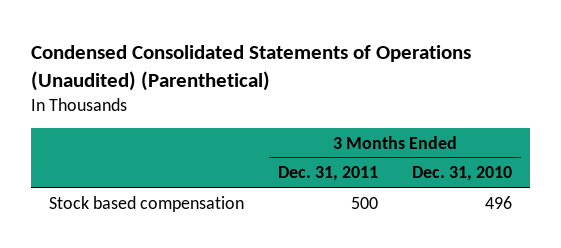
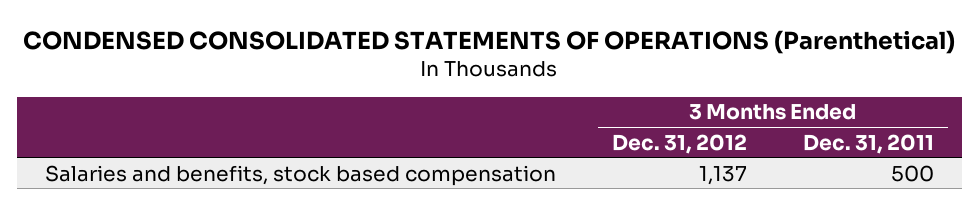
[31,45,472,91] Condensed Consolidated Statements of Operations (Unaudited) (Parenthetical) -> [23,29,956,54] CONDENSED CONSOLIDATED STATEMENTS OF OPERATIONS (Parenthetical)
[412,166,513,182] Dec. 31, 2010 -> none
none -> [611,133,747,154] Dec. 31, 2012
[48,195,244,212] Stock based compensation -> [44,164,556,186] Salaries and benefits, stock based compensation

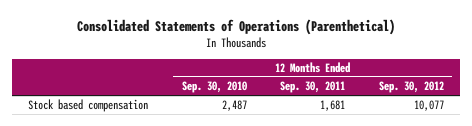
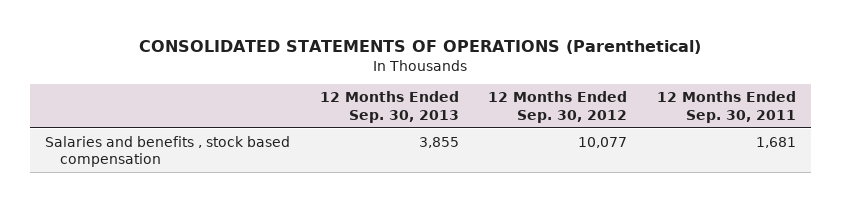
[76,18,395,35] Consolidated Statements of Operations (Parenthetical) -> [139,39,702,54] CONSOLIDATED STATEMENTS OF OPERATIONS (Parenthetical)
[181,81,247,94] Sep. 30, 2010 -> none
none -> [319,91,459,123] 12 Months Ended Sep. 30, 2013
[28,99,149,113] Stock based compensation -> [45,136,291,168] Salaries and benefits , stock based compensation

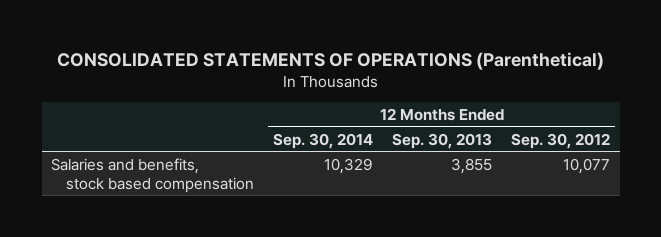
[656,91,796,123] 12 Months Ended Sep. 30, 2011 -> none
none -> [273,132,374,149] Sep. 30, 2014
[45,136,291,168] Salaries and benefits , stock based compensation -> [51,157,255,193] Salaries and benefits, stock based compensation

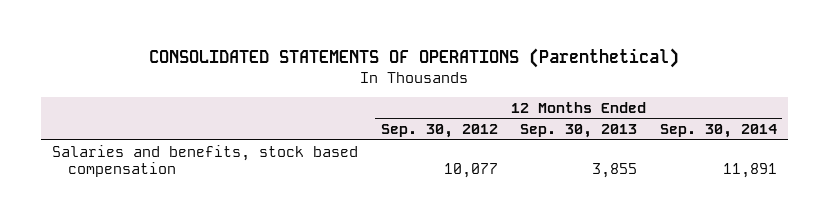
[324,157,374,174] 10,329 -> [722,163,777,179] 11,891

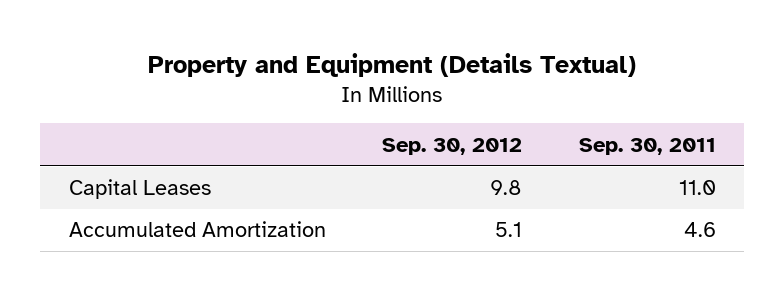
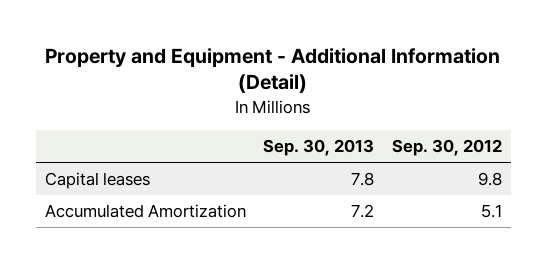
[148,53,637,78] Property and Equipment (Details Textual) -> [45,47,501,94] Property and Equipment - Additional Information (Detail)
[578,137,716,155] Sep. 30, 2011 -> none
none -> [263,139,375,157] Sep. 30, 2013
[68,179,211,200] Capital Leases -> [44,172,150,190] Capital leases

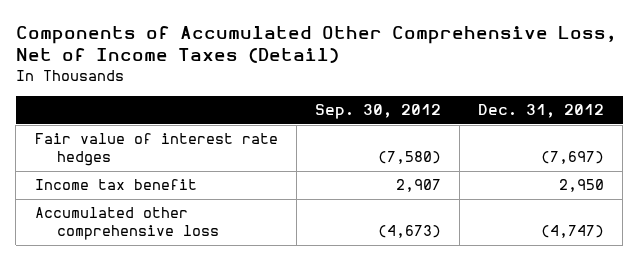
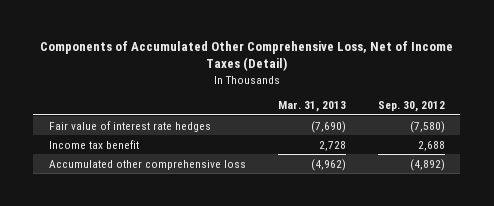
[478,104,605,119] Dec. 31, 2012 -> none
none -> [277,100,346,112] Mar. 31, 2013
[395,179,441,193] 2,907 -> [417,140,445,151] 2,688
[377,225,441,239] (4,673) -> [409,158,445,171] (4,892)

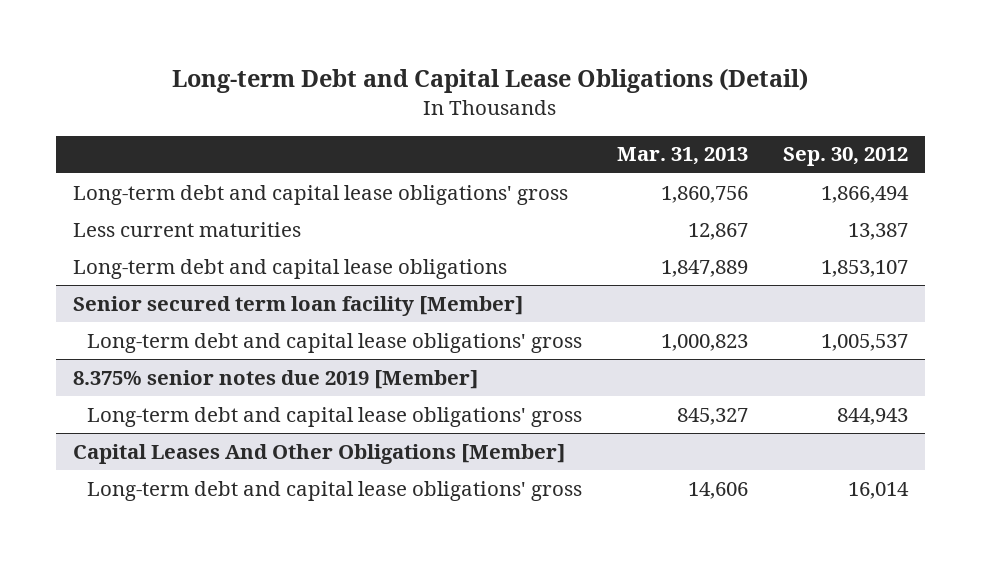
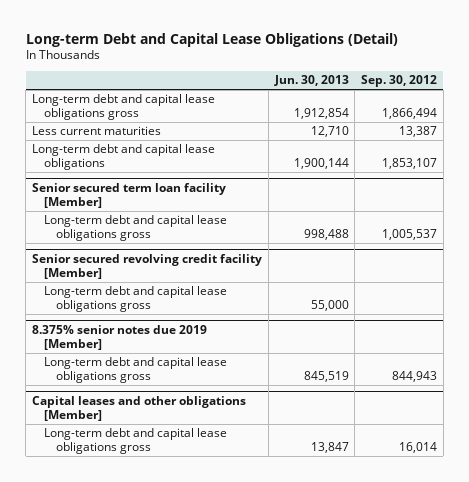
[617,147,749,166] Mar. 31, 2013 -> none
none -> [273,75,349,87] Jun. 30, 2013
[73,184,569,205] Long-term debt and capital lease obligations' gross -> [32,94,216,121] Long-term debt and capital lease obligations gross
[87,332,583,353] Long-term debt and capital lease obligations' gross -> [44,215,228,242] Long-term debt and capital lease obligations gross
none -> [32,254,263,279] Senior secured revolving credit facility [Member]
none -> [44,286,228,313] Long-term debt and capital lease obligations gross
[87,406,583,427] Long-term debt and capital lease obligations' gross -> [44,357,228,384] Long-term debt and capital lease obligations gross
[73,443,566,464] Capital Leases And Other Obligations [Member] -> [32,396,247,421] Capital leases and other obligations [Member]
[87,480,583,501] Long-term debt and capital lease obligations' gross -> [44,428,228,455] Long-term debt and capital lease obligations gross

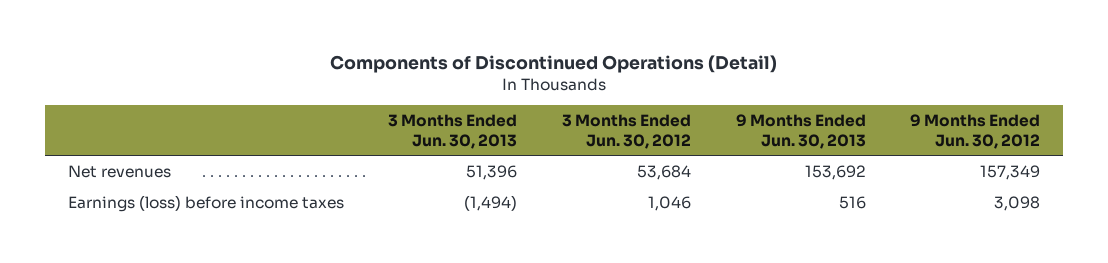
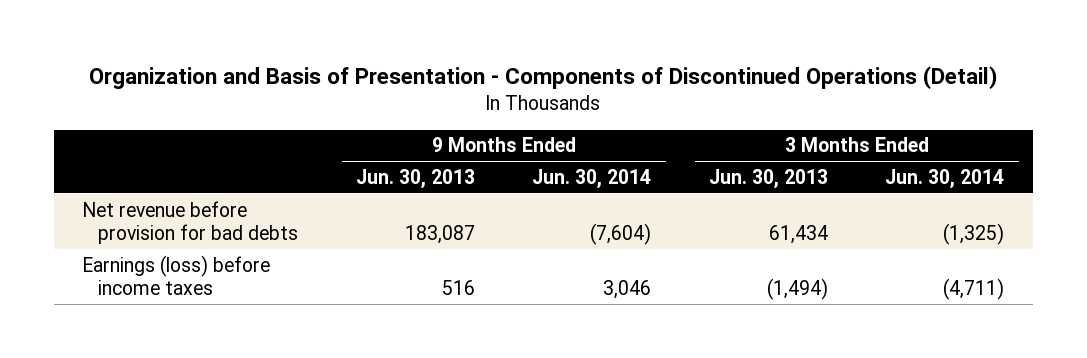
[330,55,778,74] Components of Discontinued Operations (Detail) -> [89,65,998,89] Organization and Basis of Presentation - Components of Discontinued Operations (Detail)
[562,114,692,149] 3 Months Ended Jun. 30, 2012 -> none
[910,114,1041,149] 9 Months Ended Jun. 30, 2012 -> none
none -> [532,169,652,190] Jun. 30, 2014
none -> [885,169,1005,190] Jun. 30, 2014
[67,165,171,179] Net revenues -> none
none -> [82,200,299,244] Net revenue before provision for bad debts

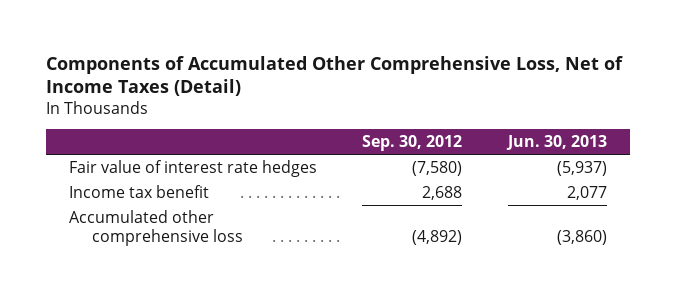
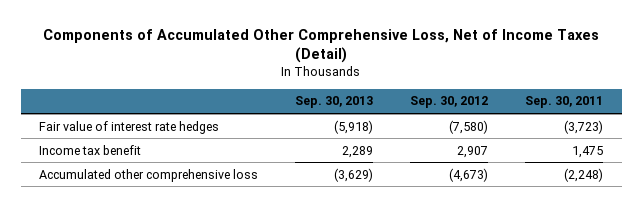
[506,134,608,150] Jun. 30, 2013 -> none
none -> [295,96,374,109] Sep. 30, 2013
none -> [525,96,604,109] Sep. 30, 2011
[422,185,463,200] 2,688 -> [457,145,489,158] 2,907
[412,230,463,246] (4,892) -> [449,167,489,182] (4,673)

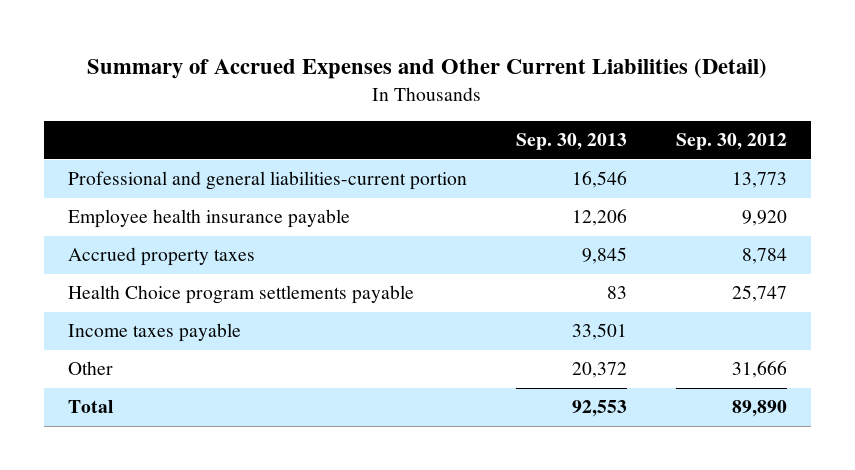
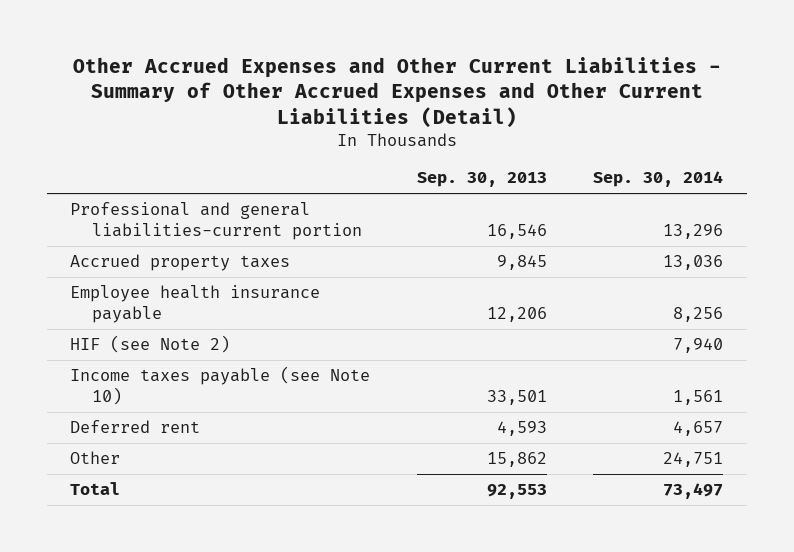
[87,58,768,80] Summary of Accrued Expenses and Other Current Liabilities (Detail) -> [72,56,721,128] Other Accrued Expenses and Other Current Liabilities - Summary of Other Accrued Expenses and Other Current Liabilities (Detail)
[675,133,787,151] Sep. 30, 2012 -> none
none -> [593,171,724,188] Sep. 30, 2014
[68,285,415,305] Health Choice program settlements payable -> none
[68,209,351,229] Employee health insurance payable -> [70,285,321,324] Employee health insurance payable
none -> [70,335,231,354] HIF (see Note 2)
[68,323,242,343] Income taxes payable -> [70,366,371,406] Income taxes payable (see Note 10)
none -> [70,420,201,434] Deferred rent
[571,362,627,379] 20,372 -> [486,452,547,468] 15,862

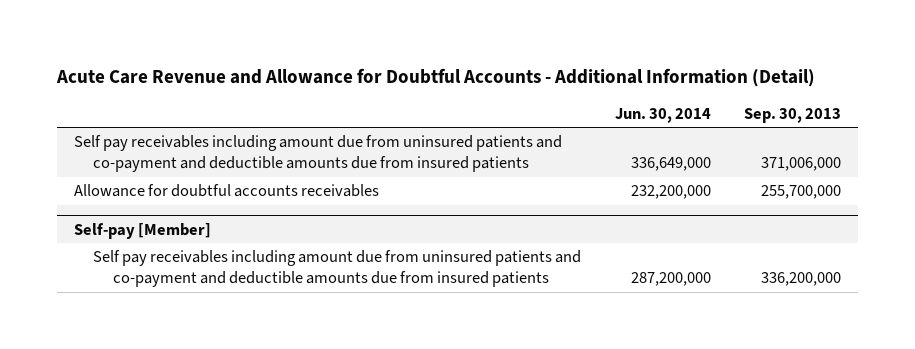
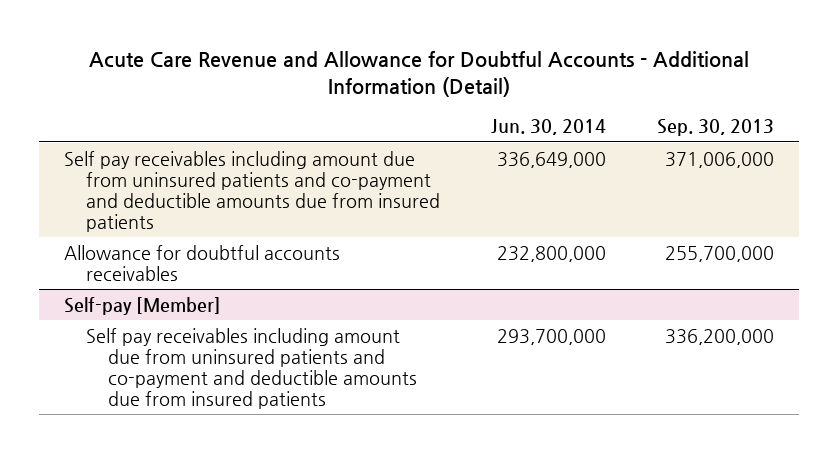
[630,185,711,200] 232,200,000 -> [497,245,607,262] 232,800,000
[630,272,711,287] 287,200,000 -> [497,328,607,345] 293,700,000

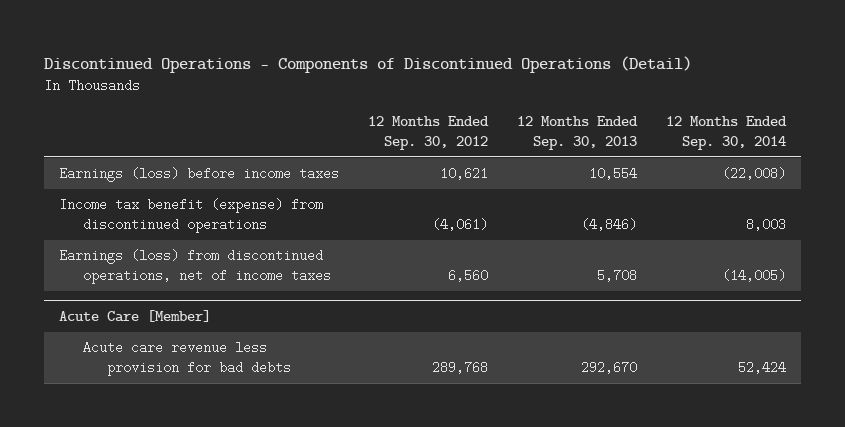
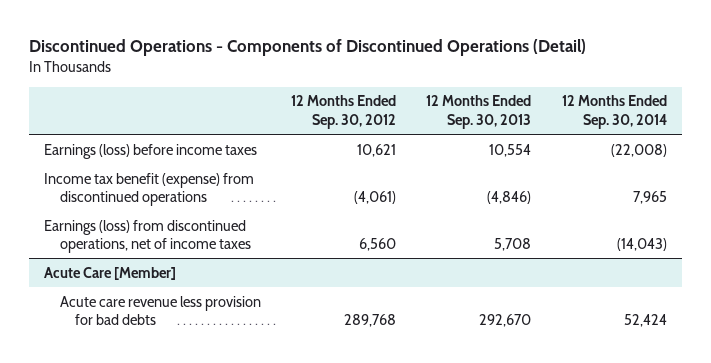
[746,218,787,232] 8,003 -> [632,190,667,204] 7,965
[722,269,787,283] (14,005) -> [616,237,667,251] (14,043)

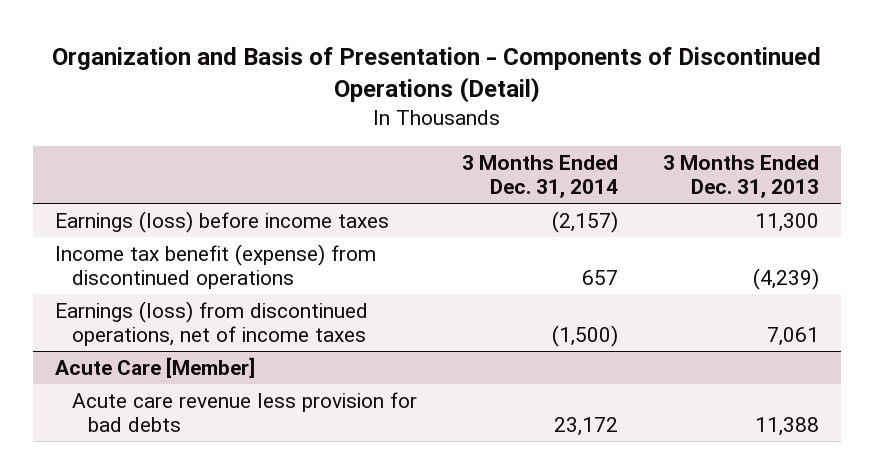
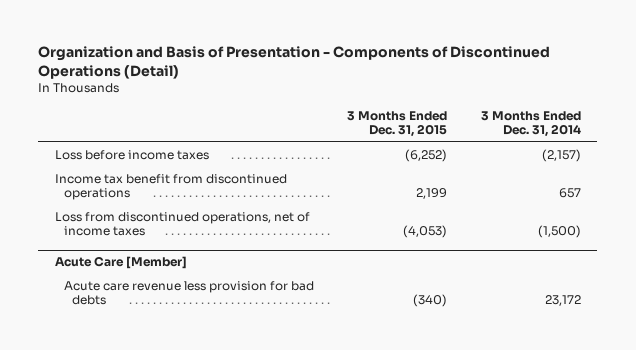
[662,155,819,199] 3 Months Ended Dec. 31, 2013 -> none
none -> [347,111,448,138] 3 Months Ended Dec. 31, 2015
[55,210,390,233] Earnings (loss) before income taxes -> [55,150,210,161] Loss before income taxes
[55,243,377,290] Income tax benefit (expense) from discontinued operations -> [55,174,288,201] Income tax benefit from discontinued operations
[55,300,369,347] Earnings (loss) from discontinued operations, net of income taxes -> [55,212,311,237] Loss from discontinued operations, net of income taxes

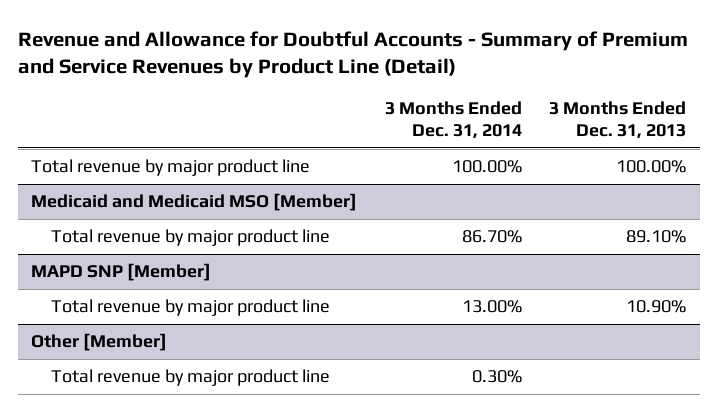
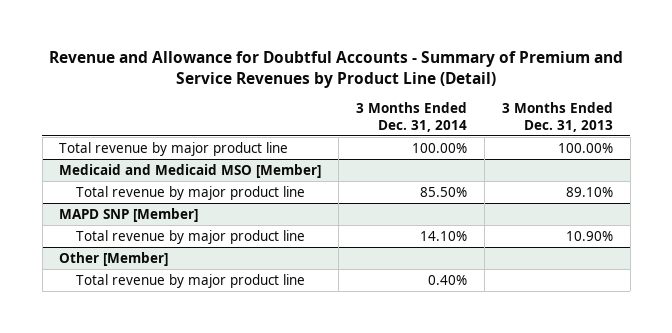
[461,230,522,244] 86.70% -> [420,186,468,197] 85.50%
[461,300,522,314] 13.00% -> [420,230,468,241] 14.10%
[471,370,522,384] 0.30% -> [428,274,468,285] 0.40%

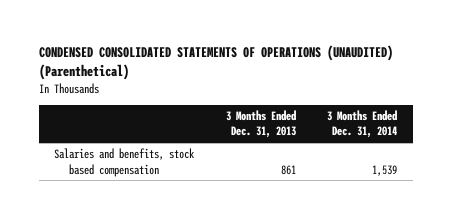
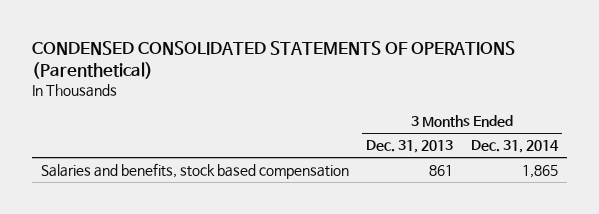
[38,45,393,81] CONDENSED CONSOLIDATED STATEMENTS OF OPERATIONS (UNAUDITED) (Parenthetical) -> [32,41,516,80] CONDENSED CONSOLIDATED STATEMENTS OF OPERATIONS (Parenthetical)
[372,164,398,176] 1,539 -> [521,165,558,179] 1,865

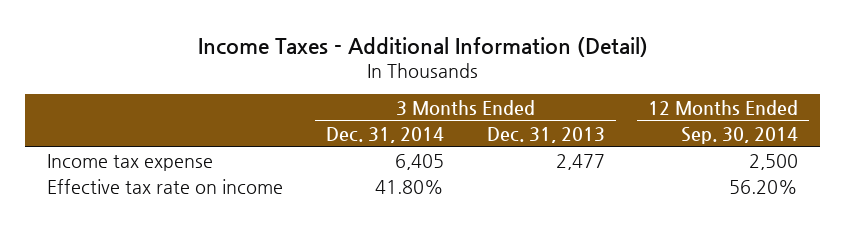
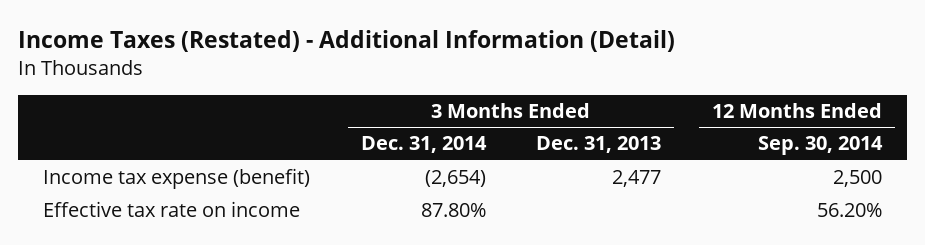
[197,36,648,57] Income Taxes - Additional Information (Detail) -> [17,30,675,53] Income Taxes (Restated) - Additional Information (Detail)
[46,154,213,172] Income tax expense -> [43,168,311,190] Income tax expense (benefit)
[394,154,444,171] 6,405 -> [424,170,486,188] (2,654)
[374,180,444,195] 41.80% -> [420,203,486,218] 87.80%

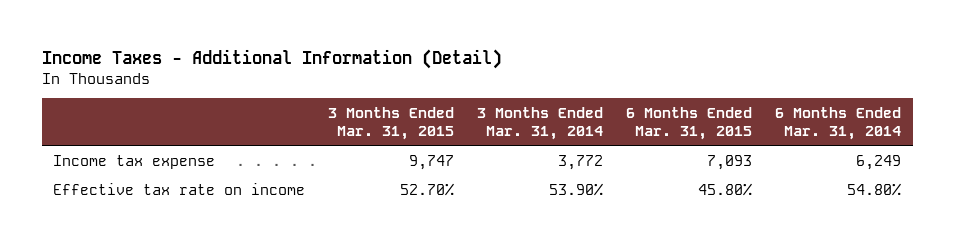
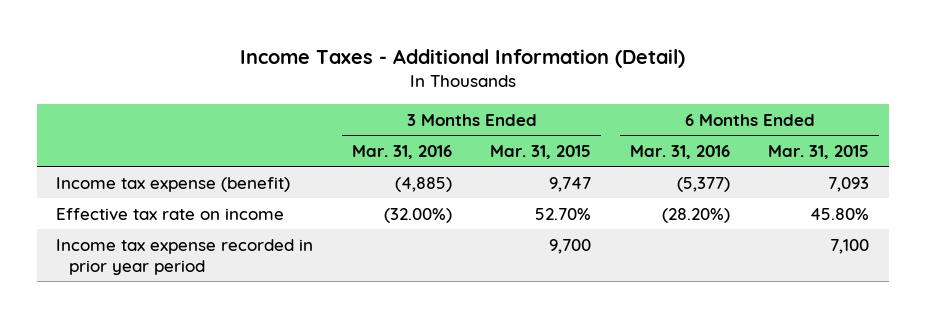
[477,107,604,140] 3 Months Ended Mar. 31, 2014 -> none
[775,107,902,140] 6 Months Ended Mar. 31, 2014 -> none
none -> [351,144,452,159] Mar. 31, 2016
none -> [629,144,730,159] Mar. 31, 2016
[53,154,216,169] Income tax expense -> [56,176,291,192] Income tax expense (benefit)
none -> [56,238,314,275] Income tax expense recorded in prior year period

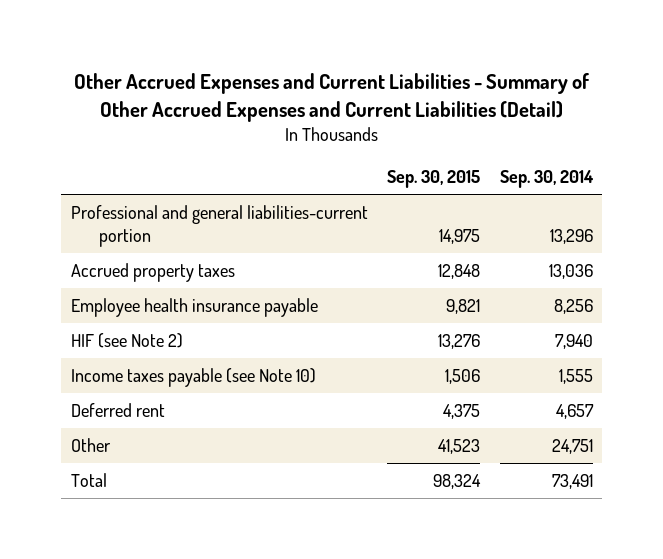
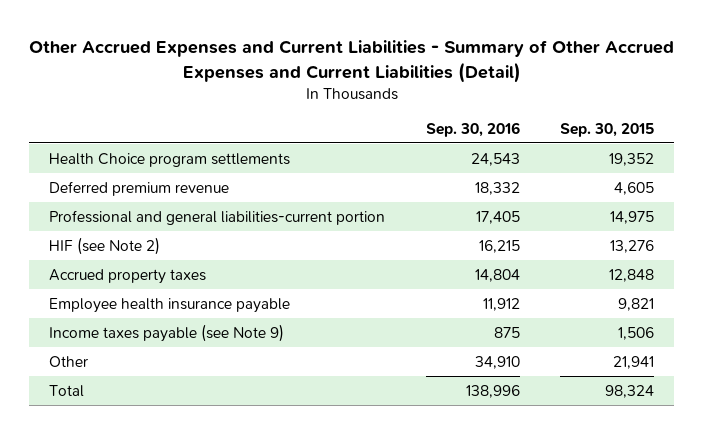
[499,170,594,189] Sep. 30, 2014 -> none
none -> [425,121,520,137] Sep. 30, 2016
none -> [49,152,291,167] Health Choice program settlements
none -> [49,180,230,196] Deferred premium revenue
[70,333,183,349] HIF (see Note 2) -> [49,236,161,255] HIF (see Note 2)
[70,403,165,418] Deferred rent -> none
[70,368,316,388] Income taxes payable (see Note 10) -> [49,323,285,342] Income taxes payable (see Note 9)
[438,439,481,455] 41,523 -> [613,355,655,369] 21,941

